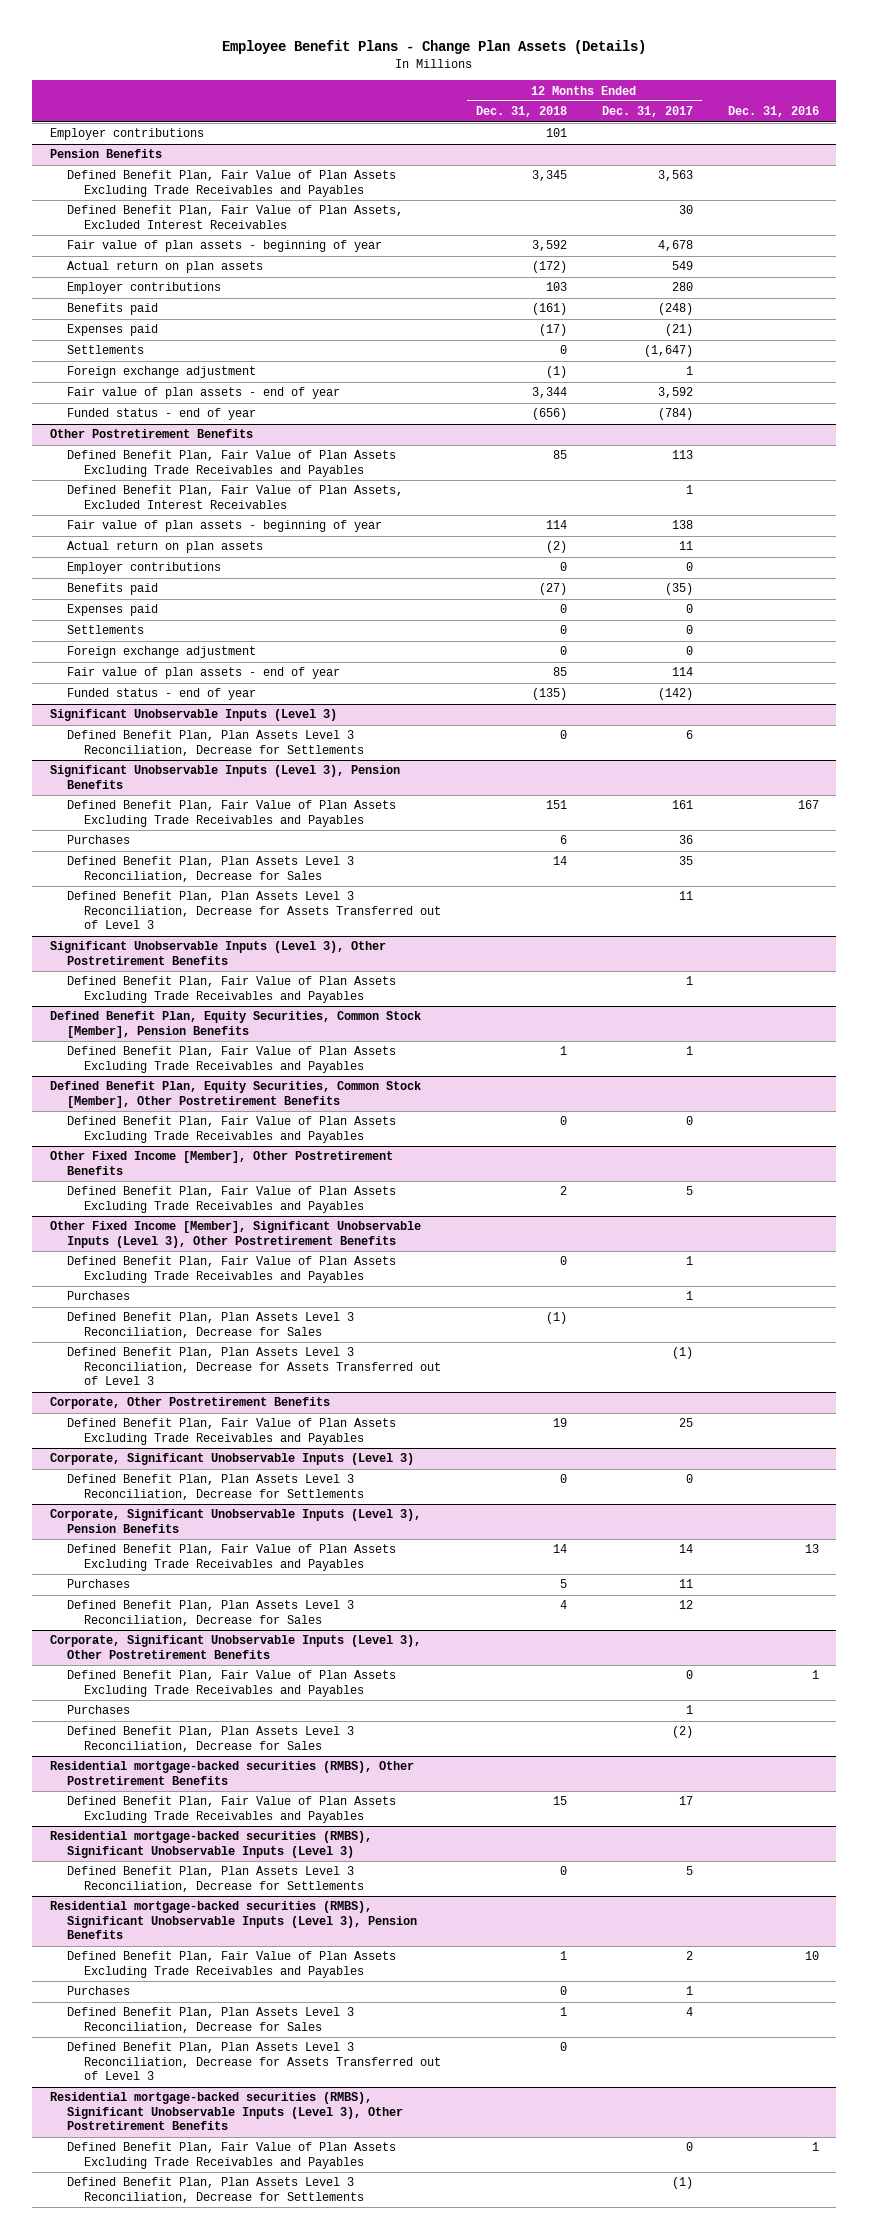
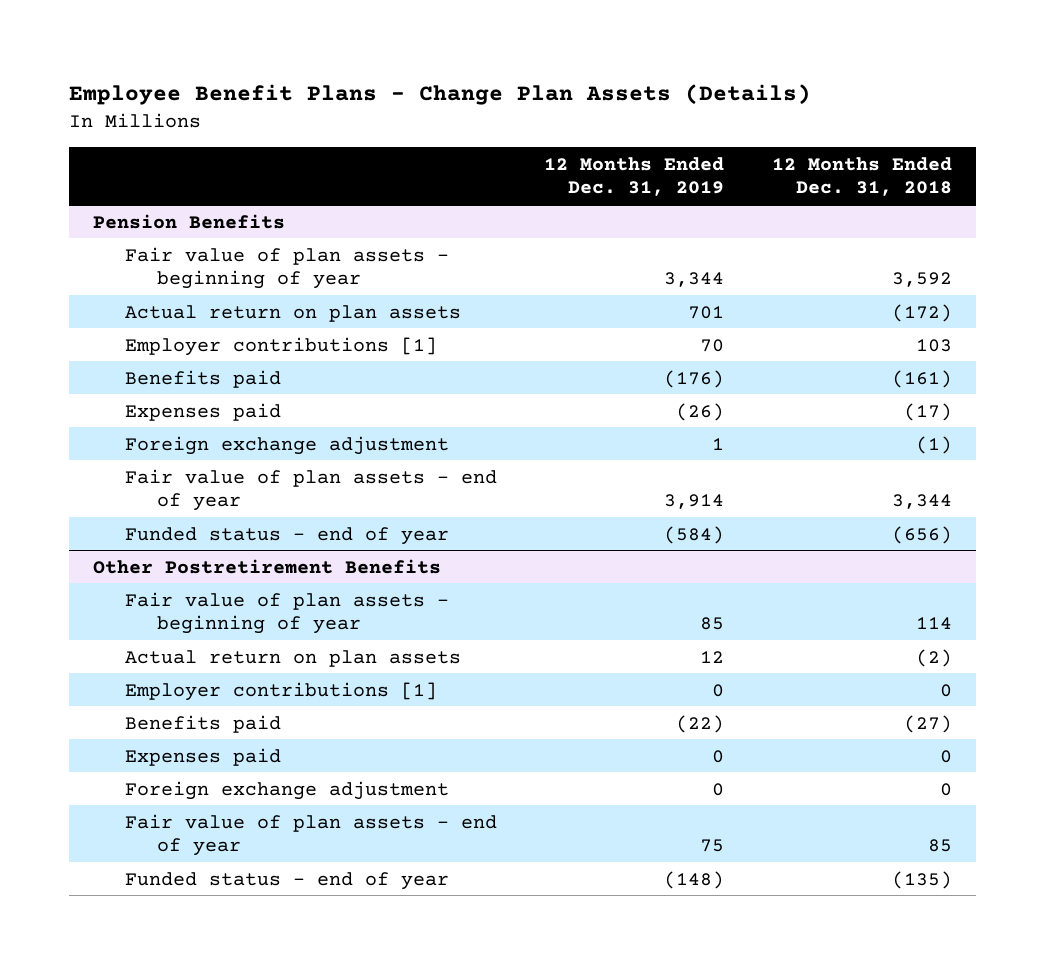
[601,106,693,118] Dec. 31, 2017 -> none
[727,106,819,118] Dec. 31, 2016 -> none
none -> [544,157,725,197] 12 Months Ended Dec. 31, 2019
[49,128,204,141] Employer contributions -> none
[66,170,396,197] Defined Benefit Plan, Fair Value of Plan Assets Excluding Trade Receivables and Payables -> none
[66,205,403,229] Defined Benefit Plan, Fair Value of Plan Assets, Excluded Interest Receivables -> none
[66,282,221,295] Employer contributions -> [124,336,437,356] Employer contributions [1]
[66,345,144,355] Settlements -> none
[66,450,396,477] Defined Benefit Plan, Fair Value of Plan Assets Excluding Trade Receivables and Payables -> none
[66,485,403,509] Defined Benefit Plan, Fair Value of Plan Assets, Excluded Interest Receivables -> none
[66,562,221,575] Employer contributions -> [124,681,437,701] Employer contributions [1]
[66,625,144,635] Settlements -> none
[49,709,337,722] Significant Unobservable Inputs (Level 3) -> none
[66,730,364,756] Defined Benefit Plan, Plan Assets Level 3 Reconciliation, Decrease for Settlements -> none
[49,765,400,789] Significant Unobservable Inputs (Level 3), Pension Benefits -> none
[66,800,396,827] Defined Benefit Plan, Fair Value of Plan Assets Excluding Trade Receivables and Payables -> none
[66,835,130,845] Purchases -> none
[66,856,354,882] Defined Benefit Plan, Plan Assets Level 3 Reconciliation, Decrease for Sales -> none
[66,891,441,930] Defined Benefit Plan, Plan Assets Level 3 Reconciliation, Decrease for Assets Transferred out of Level 3 -> none
[49,941,386,965] Significant Unobservable Inputs (Level 3), Other Postretirement Benefits -> none
[66,976,396,1003] Defined Benefit Plan, Fair Value of Plan Assets Excluding Trade Receivables and Payables -> none
[49,1011,421,1038] Defined Benefit Plan, Equity Securities, Common Stock [Member], Pension Benefits -> none
[66,1046,396,1073] Defined Benefit Plan, Fair Value of Plan Assets Excluding Trade Receivables and Payables -> none
[49,1081,421,1108] Defined Benefit Plan, Equity Securities, Common Stock [Member], Other Postretirement Benefits -> none
[66,1116,396,1143] Defined Benefit Plan, Fair Value of Plan Assets Excluding Trade Receivables and Payables -> none
[49,1151,393,1175] Other Fixed Income [Member], Other Postretirement Benefits -> none
[66,1186,396,1213] Defined Benefit Plan, Fair Value of Plan Assets Excluding Trade Receivables and Payables -> none
[49,1221,421,1248] Other Fixed Income [Member], Significant Unobservable Inputs (Level 3), Other Postretirement Benefits -> none
[66,1256,396,1283] Defined Benefit Plan, Fair Value of Plan Assets Excluding Trade Receivables and Payables -> none
[66,1291,130,1301] Purchases -> none
[66,1312,354,1338] Defined Benefit Plan, Plan Assets Level 3 Reconciliation, Decrease for Sales -> none
[66,1347,441,1386] Defined Benefit Plan, Plan Assets Level 3 Reconciliation, Decrease for Assets Transferred out of Level 3 -> none
[49,1397,330,1410] Corporate, Other Postretirement Benefits -> none
[66,1418,396,1445] Defined Benefit Plan, Fair Value of Plan Assets Excluding Trade Receivables and Payables -> none
[49,1453,414,1466] Corporate, Significant Unobservable Inputs (Level 3) -> none
[66,1474,364,1500] Defined Benefit Plan, Plan Assets Level 3 Reconciliation, Decrease for Settlements -> none
[49,1509,421,1533] Corporate, Significant Unobservable Inputs (Level 3), Pension Benefits -> none
[66,1544,396,1571] Defined Benefit Plan, Fair Value of Plan Assets Excluding Trade Receivables and Payables -> none
[66,1579,130,1589] Purchases -> none
[66,1600,354,1626] Defined Benefit Plan, Plan Assets Level 3 Reconciliation, Decrease for Sales -> none
[49,1635,421,1659] Corporate, Significant Unobservable Inputs (Level 3), Other Postretirement Benefits -> none
[66,1670,396,1697] Defined Benefit Plan, Fair Value of Plan Assets Excluding Trade Receivables and Payables -> none
[66,1705,130,1715] Purchases -> none
[66,1726,354,1752] Defined Benefit Plan, Plan Assets Level 3 Reconciliation, Decrease for Sales -> none
[49,1761,414,1785] Residential mortgage-backed securities (RMBS), Other Postretirement Benefits -> none
[66,1796,396,1823] Defined Benefit Plan, Fair Value of Plan Assets Excluding Trade Receivables and Payables -> none
[49,1831,372,1858] Residential mortgage-backed securities (RMBS), Significant Unobservable Inputs (Level 3) -> none
[66,1866,364,1892] Defined Benefit Plan, Plan Assets Level 3 Reconciliation, Decrease for Settlements -> none
[49,1901,417,1940] Residential mortgage-backed securities (RMBS), Significant Unobservable Inputs (Level 3), Pension Benefits -> none
[66,1951,396,1978] Defined Benefit Plan, Fair Value of Plan Assets Excluding Trade Receivables and Payables -> none
[66,1986,130,1996] Purchases -> none
[66,2007,354,2033] Defined Benefit Plan, Plan Assets Level 3 Reconciliation, Decrease for Sales -> none
[66,2042,441,2081] Defined Benefit Plan, Plan Assets Level 3 Reconciliation, Decrease for Assets Transferred out of Level 3 -> none
[49,2092,403,2131] Residential mortgage-backed securities (RMBS), Significant Unobservable Inputs (Level 3), Other Postretirement Benefits -> none
[66,2142,396,2169] Defined Benefit Plan, Fair Value of Plan Assets Excluding Trade Receivables and Payables -> none
[66,2177,364,2203] Defined Benefit Plan, Plan Assets Level 3 Reconciliation, Decrease for Settlements -> none

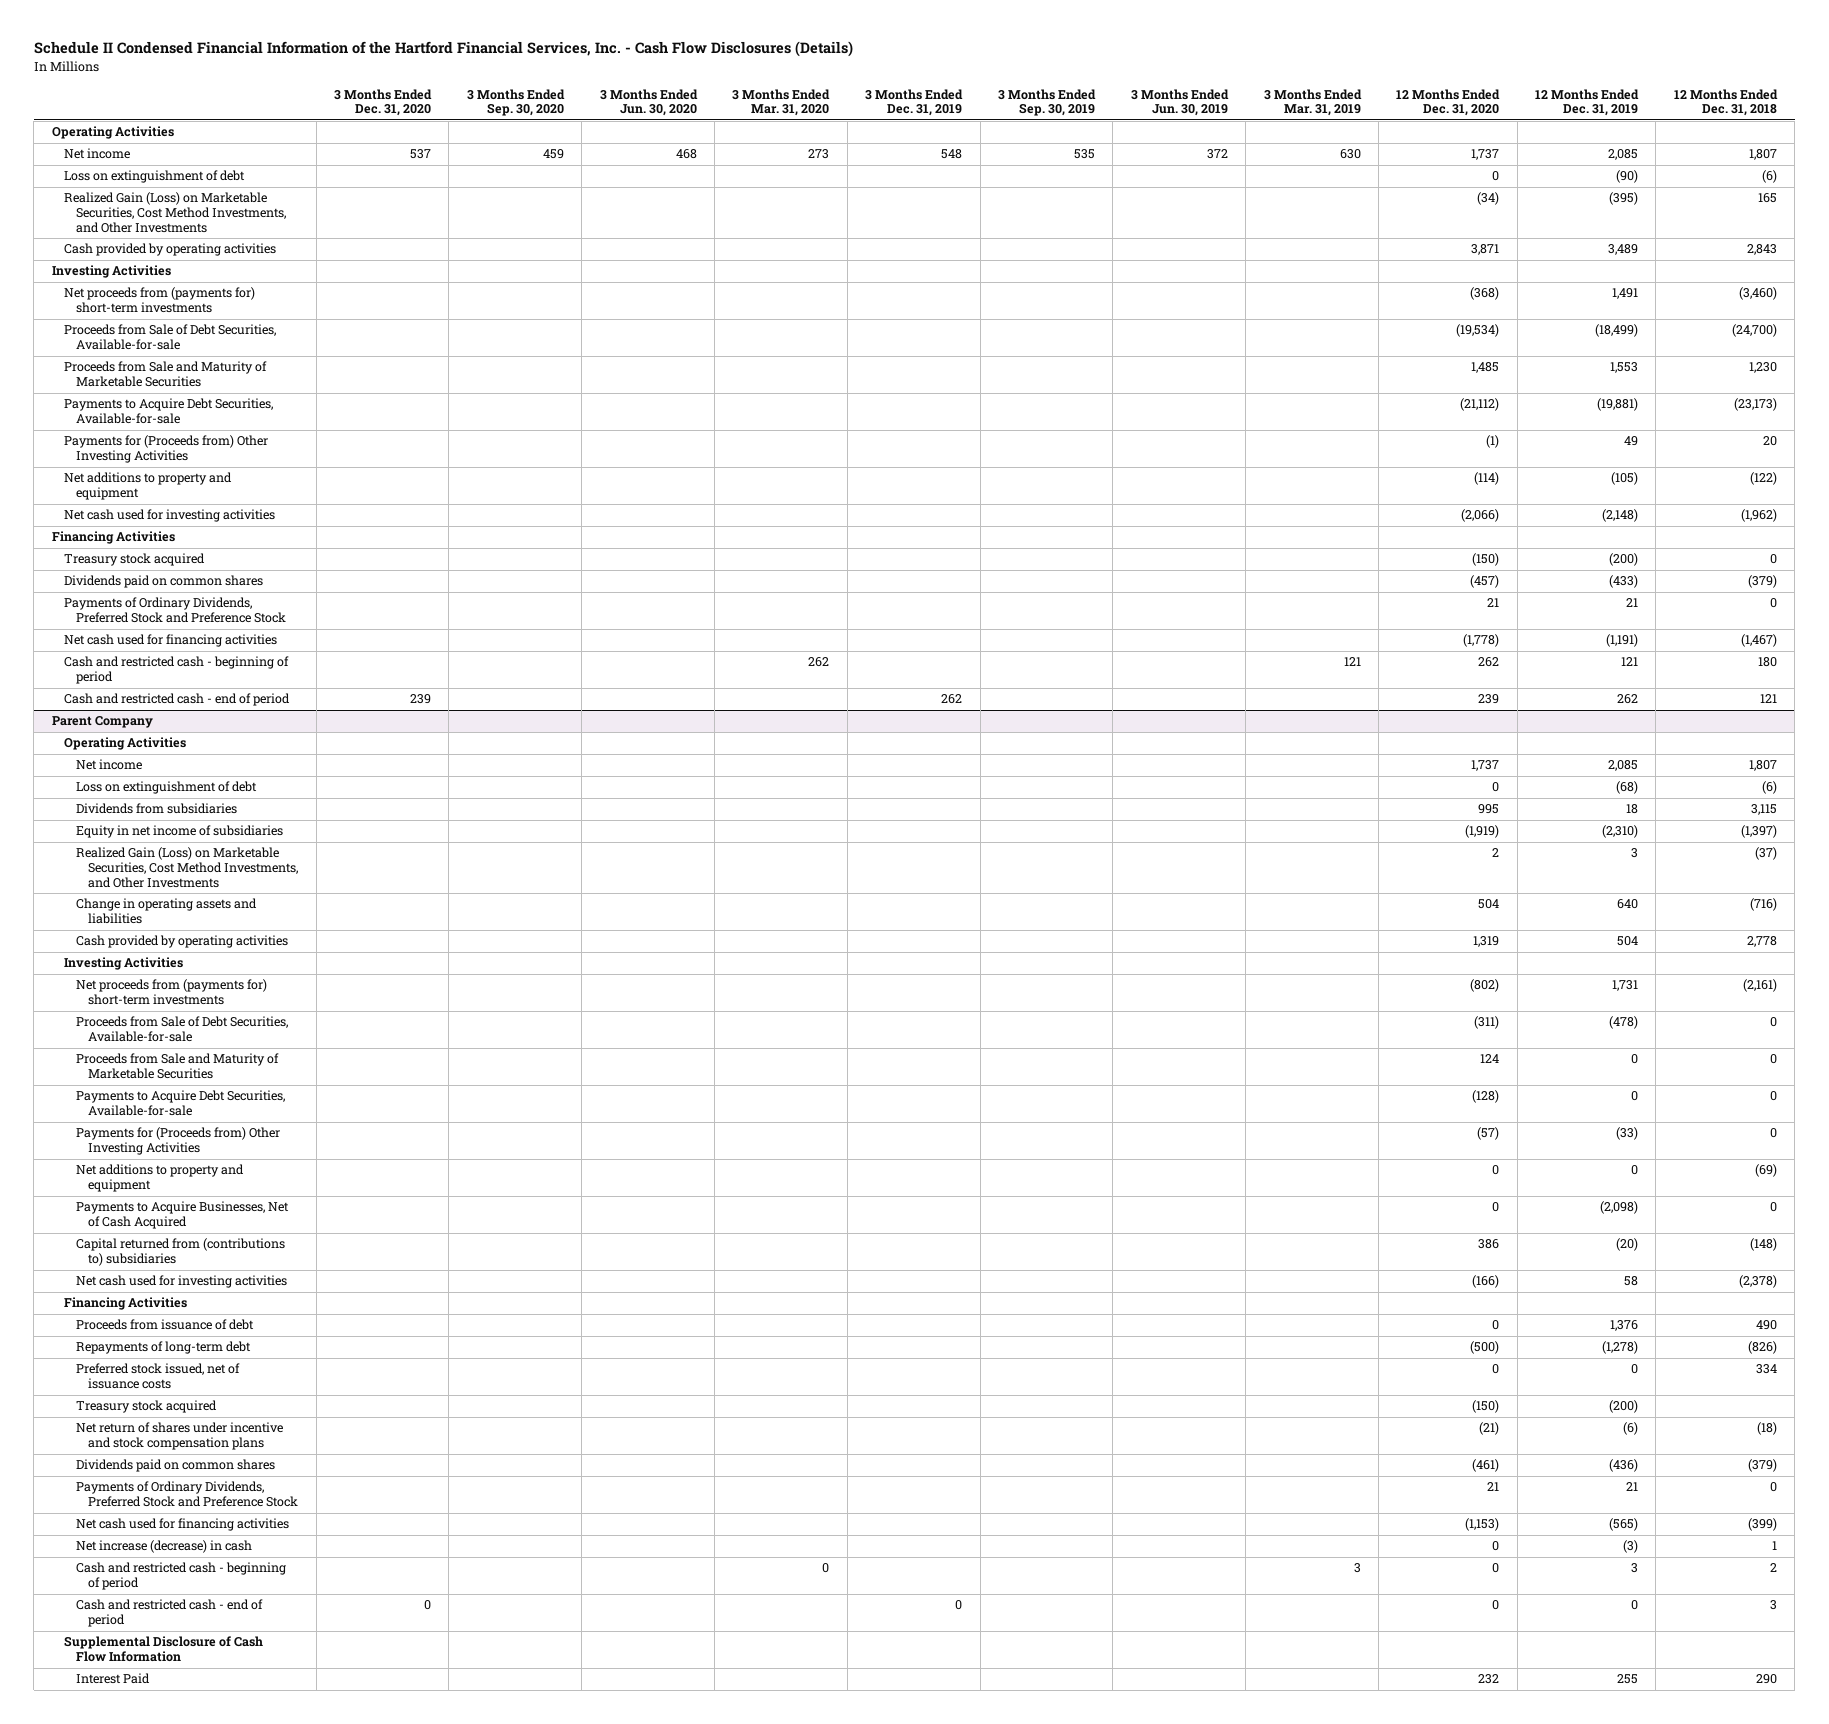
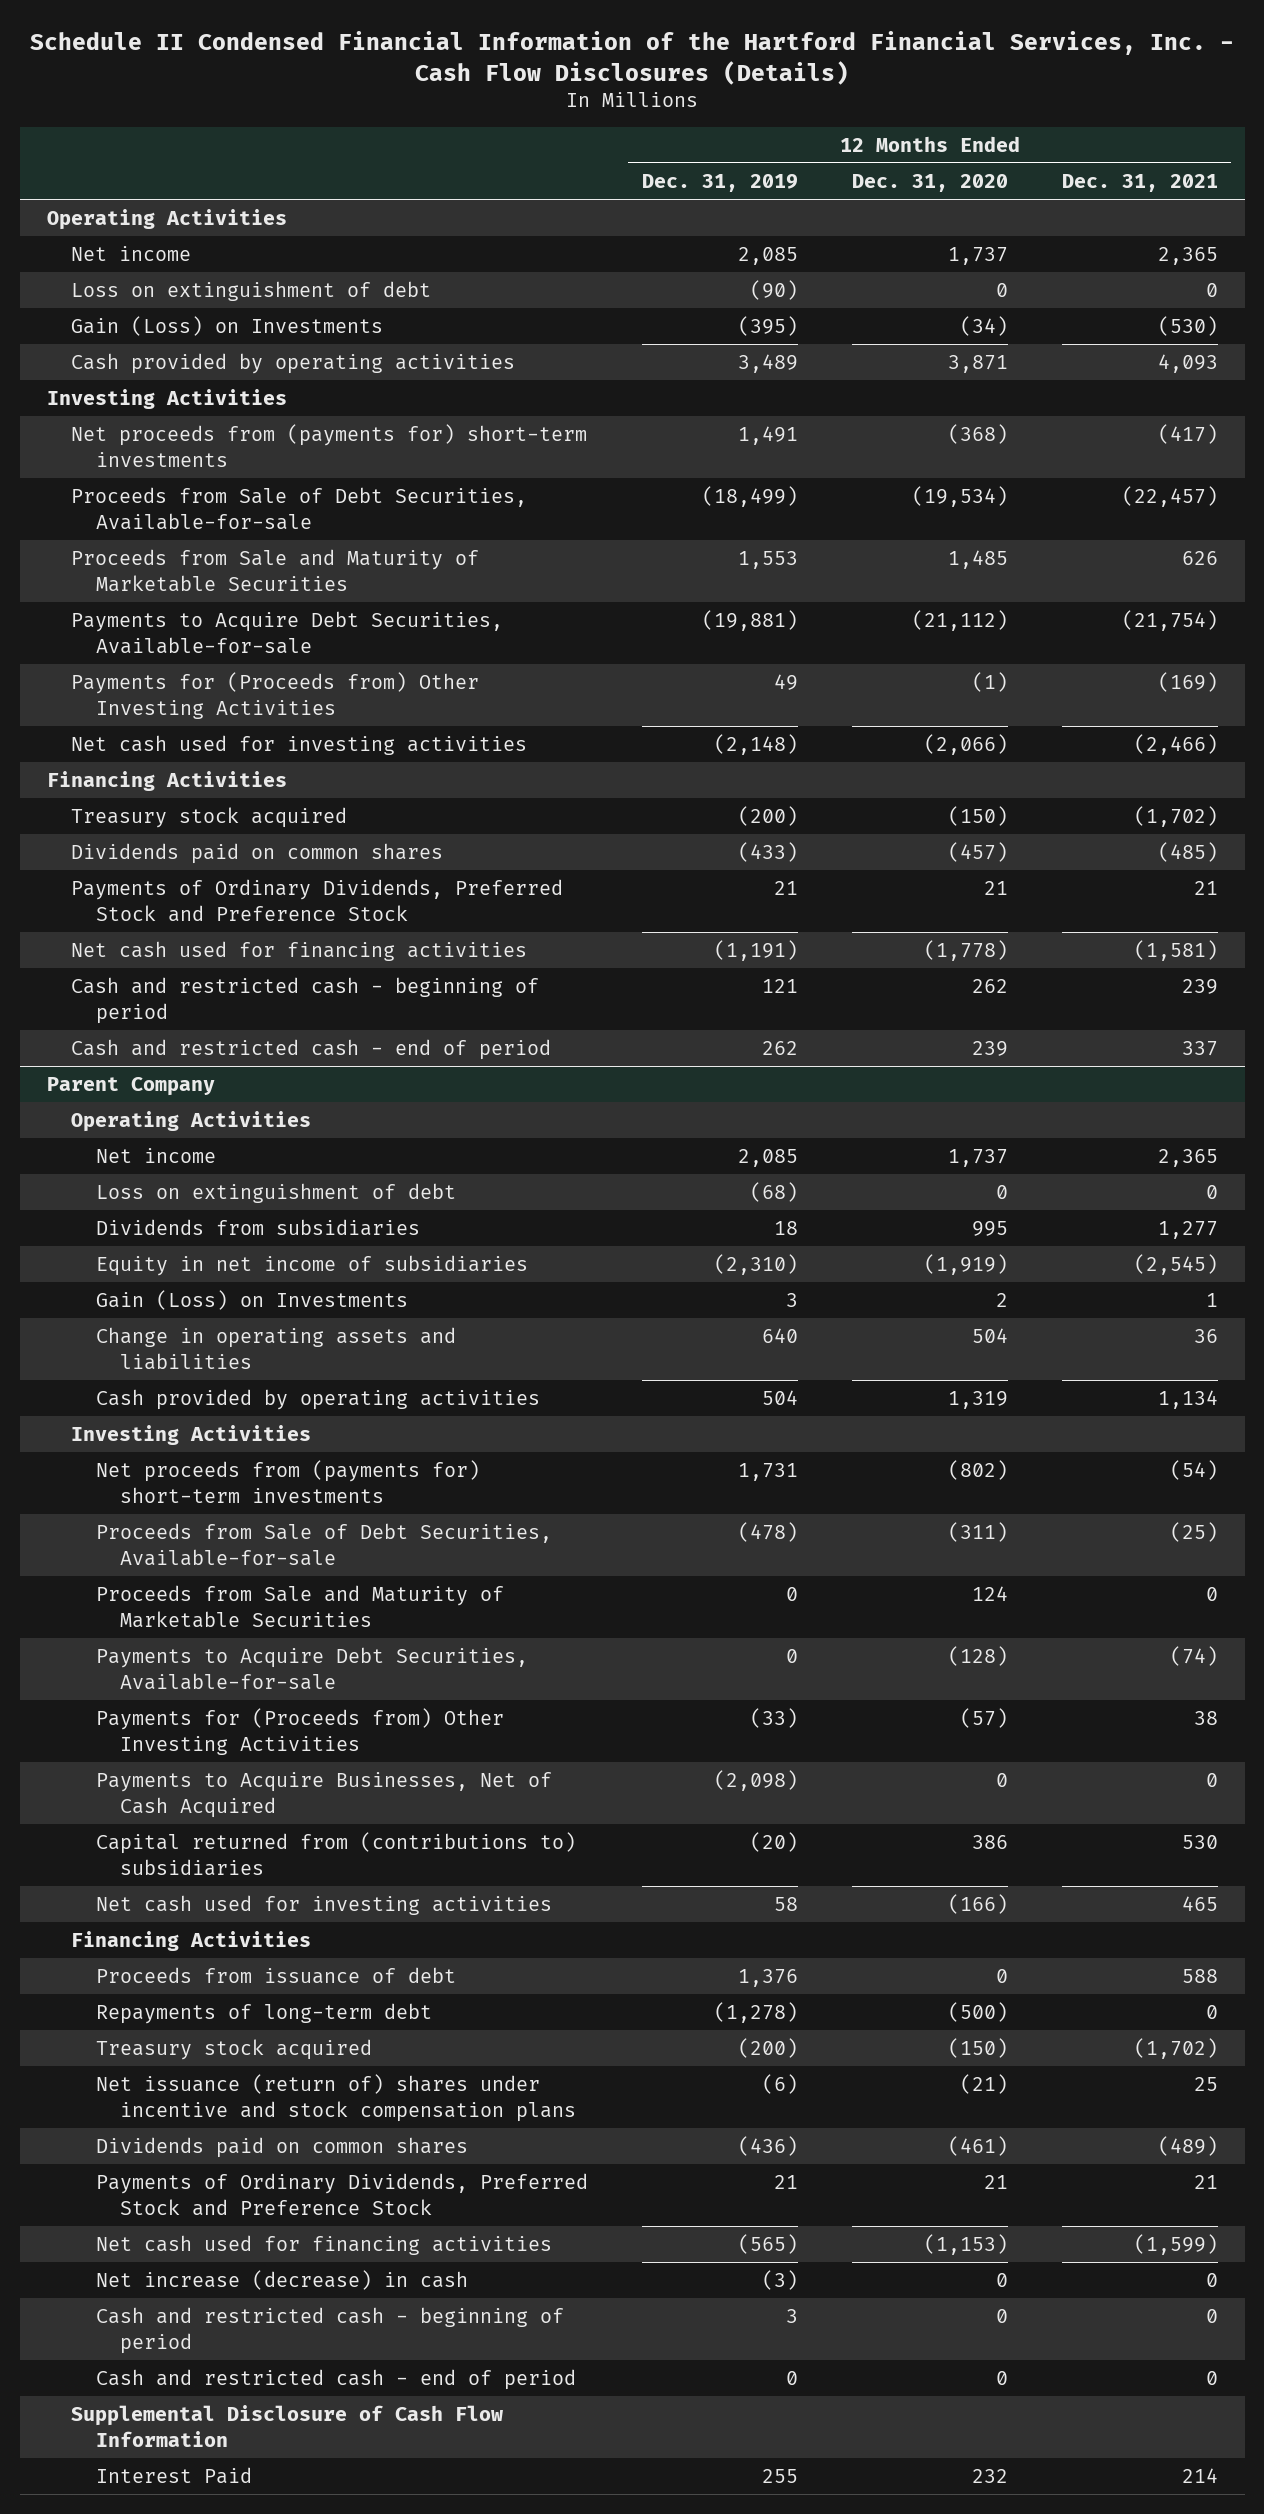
[334,88,433,117] 3 Months Ended Dec. 31, 2020 -> none
[466,88,565,117] 3 Months Ended Sep. 30, 2020 -> none
[599,88,698,117] 3 Months Ended Jun. 30, 2020 -> none
[732,88,831,117] 3 Months Ended Mar. 31, 2020 -> none
[865,88,964,117] 3 Months Ended Dec. 31, 2019 -> none
[997,88,1096,117] 3 Months Ended Sep. 30, 2019 -> none
[1130,88,1229,117] 3 Months Ended Jun. 30, 2019 -> none
[1263,88,1362,117] 3 Months Ended Mar. 31, 2019 -> none
[1673,88,1778,117] 12 Months Ended Dec. 31, 2018 -> none
none -> [1061,174,1218,193] Dec. 31, 2021
[63,192,287,233] Realized Gain (Loss) on Marketable Securities, Cost Method Investments, and Other Investments -> [71,316,384,337] Gain (Loss) on Investments
[63,472,232,501] Net additions to property and equipment -> none
[76,847,299,888] Realized Gain (Loss) on Marketable Securities, Cost Method Investments, and Other Investments -> none
none -> [95,1290,408,1311] Gain (Loss) on Investments
[76,1164,245,1193] Net additions to property and equipment -> none
[76,1363,241,1390] Preferred stock issued, net of issuance costs -> none
[76,1422,284,1451] Net return of shares under incentive and stock compensation plans -> [95,2074,576,2122] Net issuance (return of) shares under incentive and stock compensation plans

